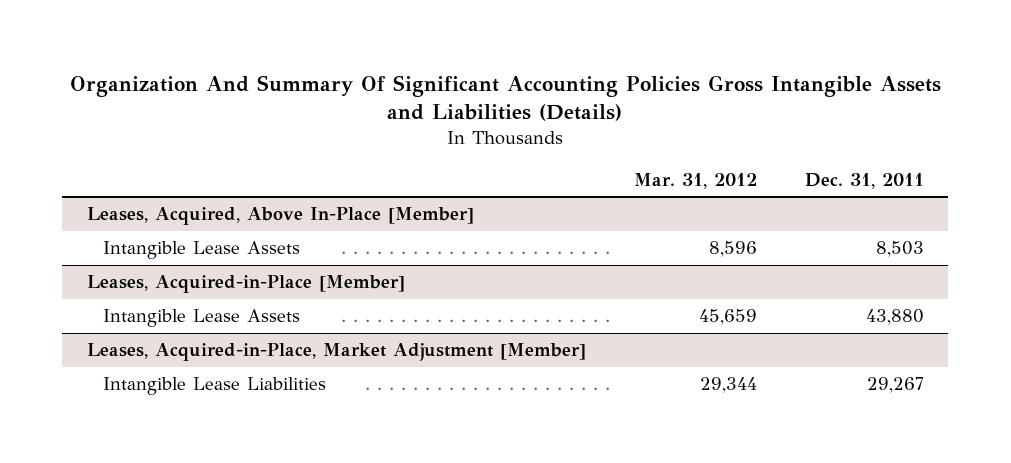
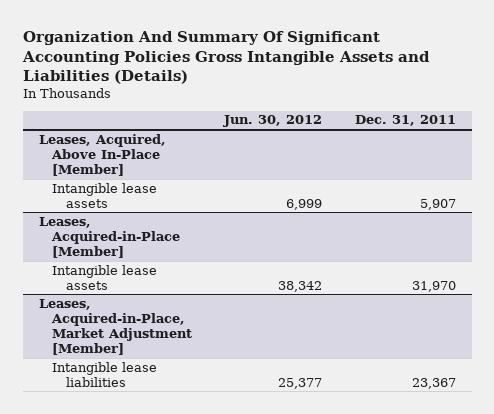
[633,172,757,189] Mar. 31, 2012 -> none
none -> [223,115,323,128] Jun. 30, 2012
[103,241,301,260] Intangible Lease Assets -> [52,182,158,208] Intangible lease assets
[876,241,925,258] 8,503 -> [419,198,456,210] 5,907
[103,309,301,328] Intangible Lease Assets -> [52,264,158,290] Intangible lease assets
[866,309,925,326] 43,880 -> [411,280,456,292] 31,970
[103,377,327,396] Intangible Lease Liabilities -> [52,361,158,387] Intangible lease liabilities
[867,377,925,394] 29,267 -> [411,377,456,389] 23,367

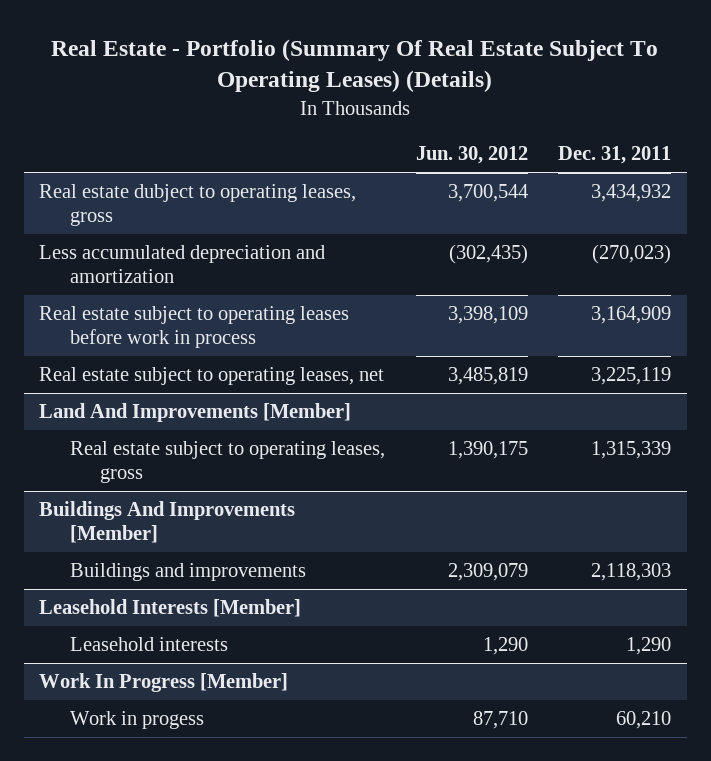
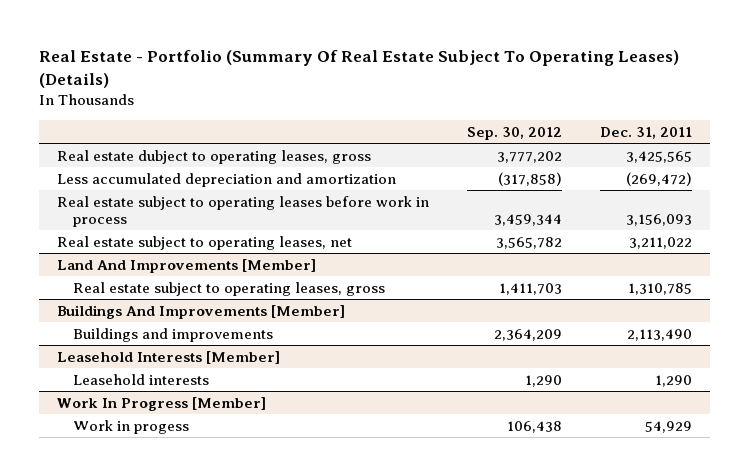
[415,146,528,165] Jun. 30, 2012 -> none
none -> [467,126,563,140] Sep. 30, 2012
[591,184,672,203] 3,434,932 -> [625,150,692,163] 3,425,565
[592,244,672,265] (270,023) -> [625,171,692,186] (269,472)
[591,306,672,325] 3,164,909 -> [625,213,692,226] 3,156,093
[591,367,672,386] 3,225,119 -> [628,236,692,249] 3,211,022
[591,441,672,460] 1,315,339 -> [627,282,692,295] 1,310,785
[591,563,672,582] 2,118,303 -> [626,328,692,341] 2,113,490
[616,711,672,730] 60,210 -> [644,420,692,433] 54,929

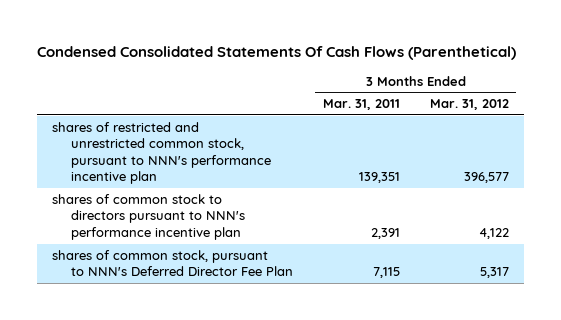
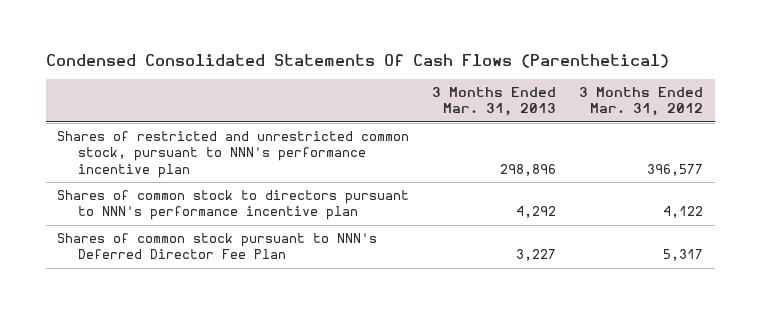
[322,99,400,111] Mar. 31, 2011 -> none
none -> [432,87,557,117] 3 Months Ended Mar. 31, 2013
[51,121,271,185] shares of restricted and unrestricted common stock, pursuant to NNN's performance incentive plan -> [57,131,410,178] Shares of restricted and unrestricted common stock, pursuant to NNN's performance incentive plan
[51,193,245,240] shares of common stock to directors pursuant to NNN's performance incentive plan -> [57,190,410,221] Shares of common stock to directors pursuant to NNN's performance incentive plan
[51,249,293,277] shares of common stock, pursuant to NNN's Deferred Director Fee Plan -> [57,233,378,260] Shares of common stock pursuant to NNN's Deferred Director Fee Plan

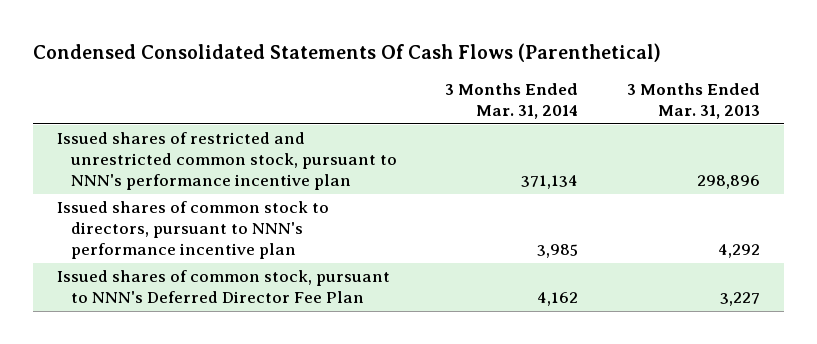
[579,87,704,117] 3 Months Ended Mar. 31, 2012 -> none
none -> [445,82,579,120] 3 Months Ended Mar. 31, 2014
[57,131,410,178] Shares of restricted and unrestricted common stock, pursuant to NNN's performance incentive plan -> [56,132,397,191] Issued shares of restricted and unrestricted common stock, pursuant to NNN's performance incentive plan
[57,190,410,221] Shares of common stock to directors pursuant to NNN's performance incentive plan -> [56,201,329,260] Issued shares of common stock to directors, pursuant to NNN's performance incentive plan
[57,233,378,260] Shares of common stock pursuant to NNN's Deferred Director Fee Plan -> [56,270,390,304] Issued shares of common stock, pursuant to NNN's Deferred Director Fee Plan

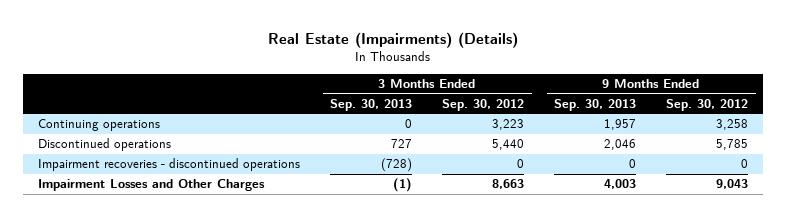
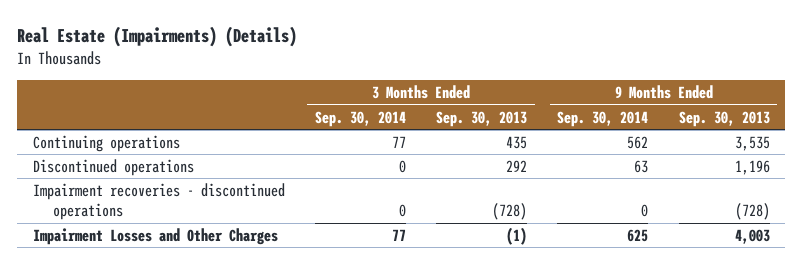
[442,99,525,112] Sep. 30, 2012 -> none
[666,99,749,112] Sep. 30, 2012 -> none
none -> [314,110,406,127] Sep. 30, 2014
none -> [557,110,649,127] Sep. 30, 2014
[405,119,413,129] 0 -> [506,135,528,149] 435
[604,119,637,131] 1,957 -> [734,135,770,151] 3,535
[391,139,413,149] 727 -> [506,159,528,172] 292
[604,139,637,151] 2,046 -> [734,159,770,175] 1,196
[629,159,637,169] 0 -> [734,203,770,221] (728)

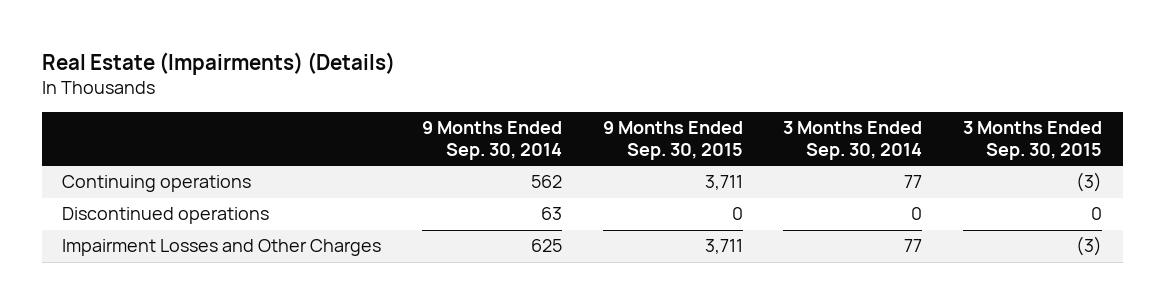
[436,110,528,127] Sep. 30, 2013 -> none
[678,110,770,127] Sep. 30, 2013 -> none
none -> [602,121,743,161] 9 Months Ended Sep. 30, 2015
none -> [963,121,1103,161] 3 Months Ended Sep. 30, 2015
[32,182,285,221] Impairment recoveries - discontinued operations -> none

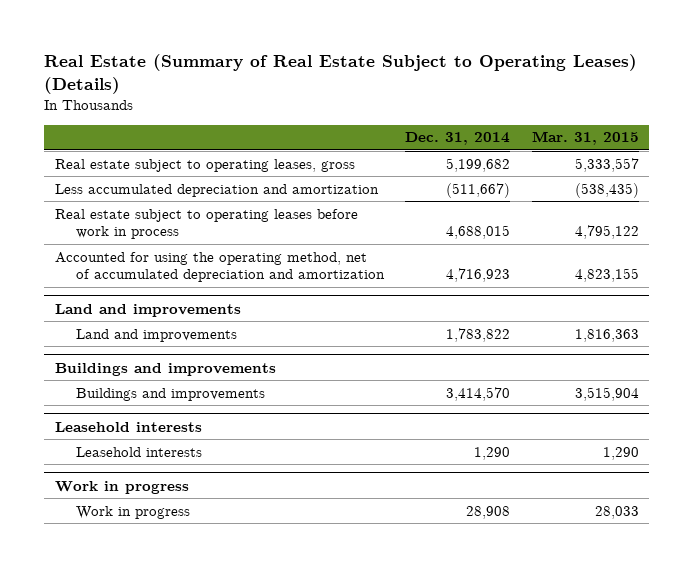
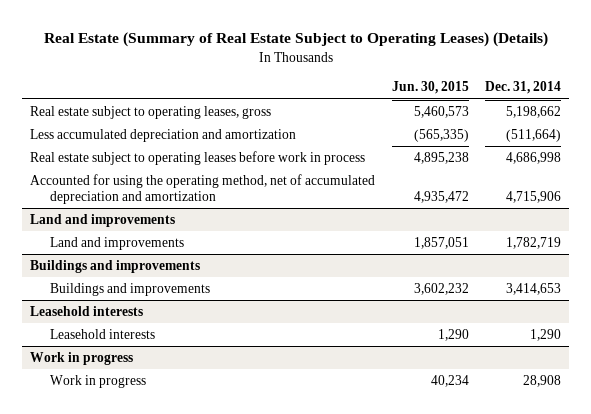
[531,131,639,146] Mar. 31, 2015 -> none
none -> [391,81,469,95] Jun. 30, 2015
[446,157,511,172] 5,199,682 -> [505,105,561,118] 5,198,662
[446,182,511,198] (511,667) -> [505,128,561,142] (511,664)
[446,225,511,240] 4,688,015 -> [505,151,561,164] 4,686,998
[446,268,511,283] 4,716,923 -> [505,191,561,204] 4,715,906
[446,327,511,342] 1,783,822 -> [505,236,561,249] 1,782,719
[446,386,511,401] 3,414,570 -> [505,282,561,295] 3,414,653

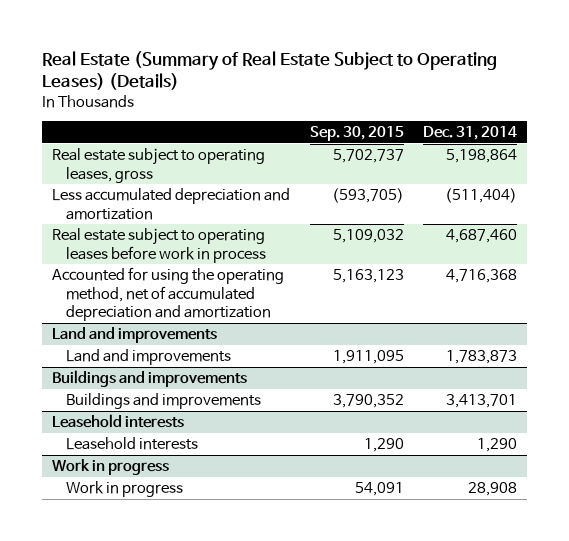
[391,81,469,95] Jun. 30, 2015 -> none
none -> [309,126,404,142] Sep. 30, 2015
[505,105,561,118] 5,198,662 -> [446,149,518,164] 5,198,864
[505,128,561,142] (511,664) -> [445,188,518,204] (511,404)
[505,151,561,164] 4,686,998 -> [446,229,518,244] 4,687,460
[505,191,561,204] 4,715,906 -> [446,269,518,284] 4,716,368
[505,236,561,249] 1,782,719 -> [446,350,518,365] 1,783,873
[505,282,561,295] 3,414,653 -> [446,394,518,409] 3,413,701

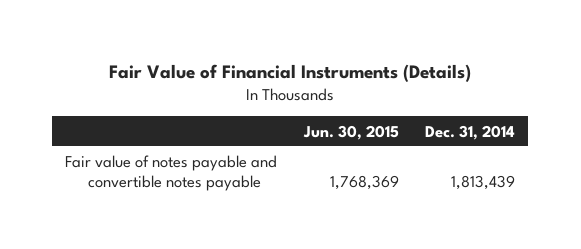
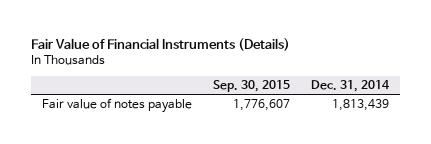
[302,124,399,140] Jun. 30, 2015 -> none
none -> [213,80,291,93] Sep. 30, 2015
[65,155,278,192] Fair value of notes payable and convertible notes payable -> [41,98,192,114] Fair value of notes payable

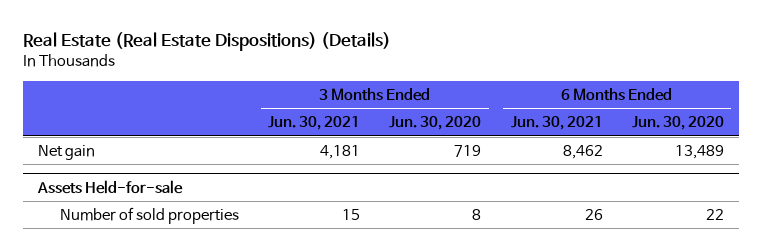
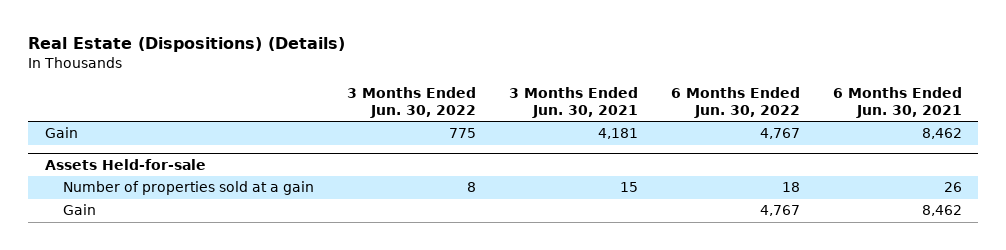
[23,32,392,52] Real Estate (Real Estate Dispositions) (Details) -> [28,37,346,53] Real Estate (Dispositions) (Details)
[389,116,482,131] Jun. 30, 2020 -> none
[632,116,725,131] Jun. 30, 2020 -> none
none -> [346,86,476,118] 3 Months Ended Jun. 30, 2022
none -> [670,86,800,118] 6 Months Ended Jun. 30, 2022
[37,145,95,161] Net gain -> [44,127,78,139] Gain
[59,207,239,225] Number of sold properties -> [63,181,315,196] Number of properties sold at a gain
none -> [63,204,97,216] Gain

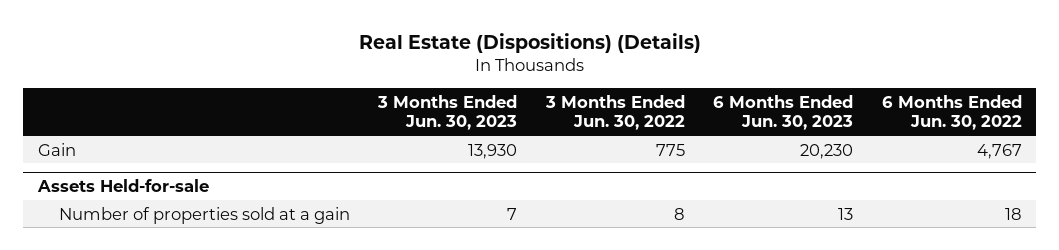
[508,86,638,118] 3 Months Ended Jun. 30, 2021 -> none
[832,86,962,118] 6 Months Ended Jun. 30, 2021 -> none
none -> [377,94,518,131] 3 Months Ended Jun. 30, 2023
none -> [713,94,854,131] 6 Months Ended Jun. 30, 2023
[63,204,97,216] Gain -> none

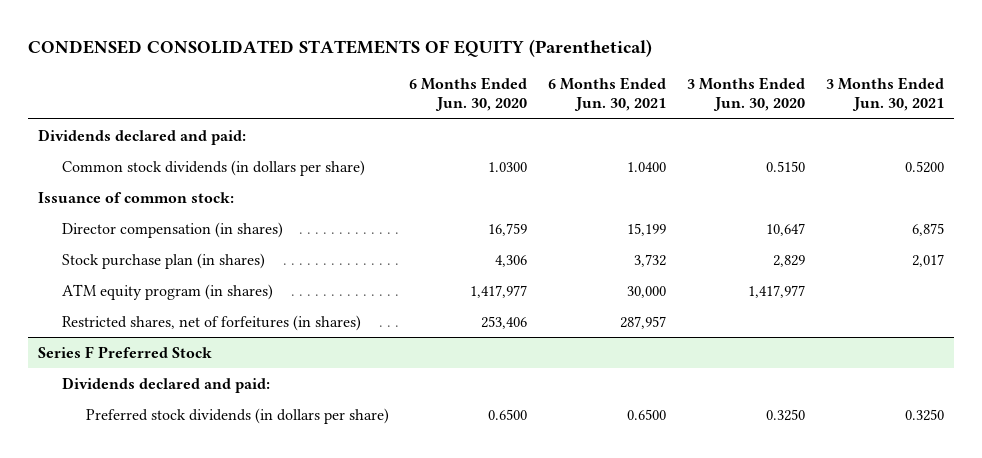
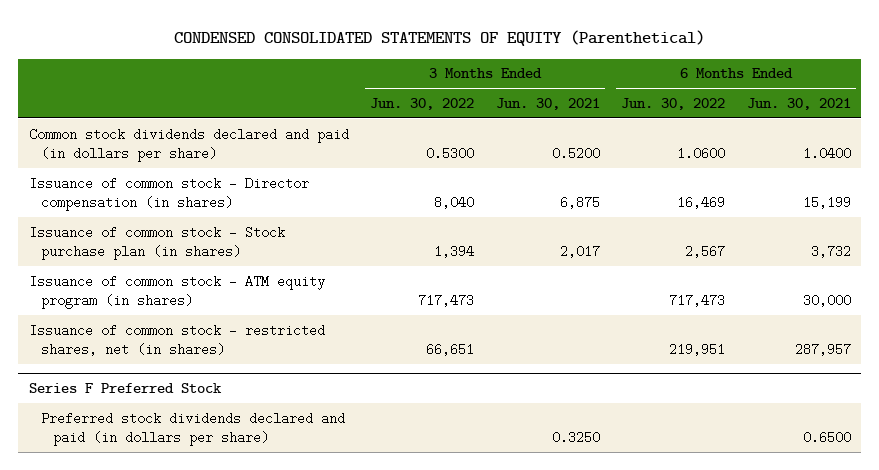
[409,77,528,112] 6 Months Ended Jun. 30, 2020 -> none
[686,77,805,112] 3 Months Ended Jun. 30, 2020 -> none
none -> [370,97,475,110] Jun. 30, 2022
none -> [621,97,726,110] Jun. 30, 2022
[38,128,247,145] Dividends declared and paid: -> none
[38,191,235,203] Issuance of common stock: -> none
[61,159,365,176] Common stock dividends (in dollars per share) -> [28,127,349,162] Common stock dividends declared and paid (in dollars per share)
[61,221,283,238] Director compensation (in shares) -> [28,176,309,211] Issuance of common stock - Director compensation (in shares)
[61,252,265,269] Stock purchase plan (in shares) -> [28,225,285,260] Issuance of common stock - Stock purchase plan (in shares)
[61,283,273,300] ATM equity program (in shares) -> [28,274,325,309] Issuance of common stock - ATM equity program (in shares)
[61,314,361,331] Restricted shares, net of forfeitures (in shares) -> [28,323,325,356] Issuance of common stock - restricted shares, net (in shares)
[61,376,270,393] Dividends declared and paid: -> none
[85,407,389,424] Preferred stock dividends (in dollars per share) -> [41,411,346,446] Preferred stock dividends declared and paid (in dollars per share)

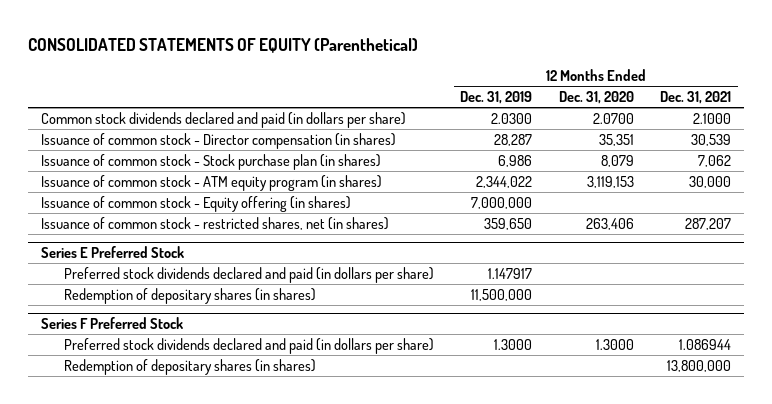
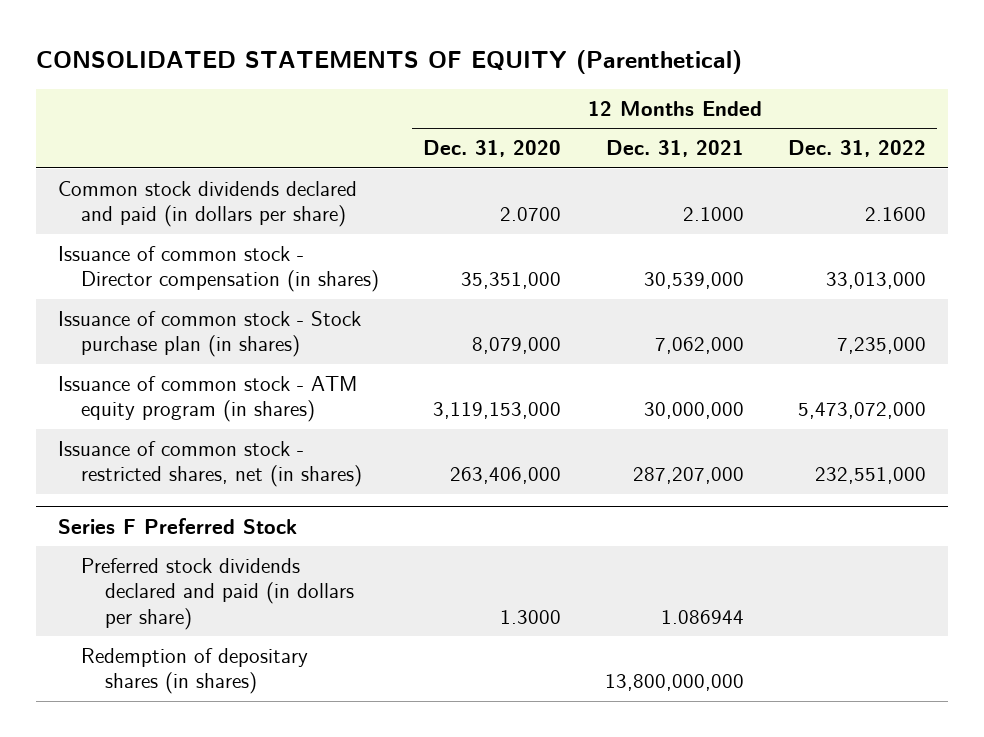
[460,91,533,105] Dec. 31, 2019 -> none
none -> [788,140,927,158] Dec. 31, 2022
[41,195,352,212] Issuance of common stock - Equity offering (in shares) -> none
[41,246,185,259] Series E Preferred Stock -> none
[63,266,434,283] Preferred stock dividends declared and paid (in dollars per share) -> none
[63,287,316,304] Redemption of depositary shares (in shares) -> none
[598,133,634,146] 35,351 -> [461,272,562,290] 35,351,000
[691,133,732,146] 30,539 -> [644,272,745,290] 30,539,000
[600,154,634,167] 8,079 -> [472,337,562,355] 8,079,000
[698,154,732,167] 7,062 -> [655,337,745,355] 7,062,000
[586,175,634,188] 3,119,153 -> [433,402,562,420] 3,119,153,000
[689,175,732,188] 30,000 -> [644,402,745,420] 30,000,000
[585,217,634,230] 263,406 -> [450,467,562,485] 263,406,000
[685,217,732,230] 287,207 -> [633,467,745,485] 287,207,000
[667,359,732,372] 13,800,000 -> [605,674,745,692] 13,800,000,000

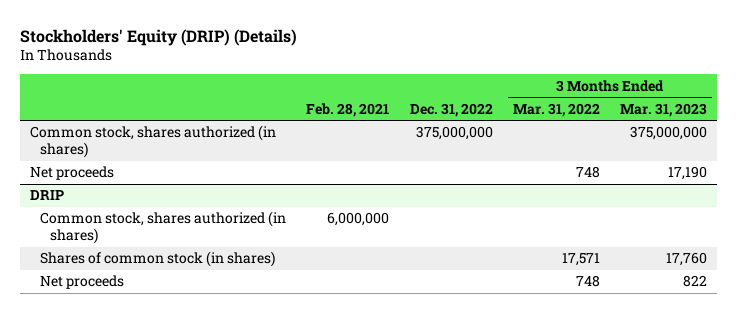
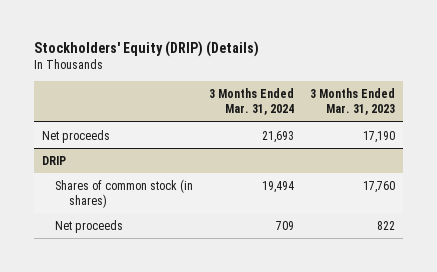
[306,102,390,117] Feb. 28, 2021 -> none
[409,102,493,117] Dec. 31, 2022 -> none
[512,102,600,117] Mar. 31, 2022 -> none
none -> [209,87,295,116] 3 Months Ended Mar. 31, 2024
[30,125,277,159] Common stock, shares authorized (in shares) -> none
[40,211,287,245] Common stock, shares authorized (in shares) -> none

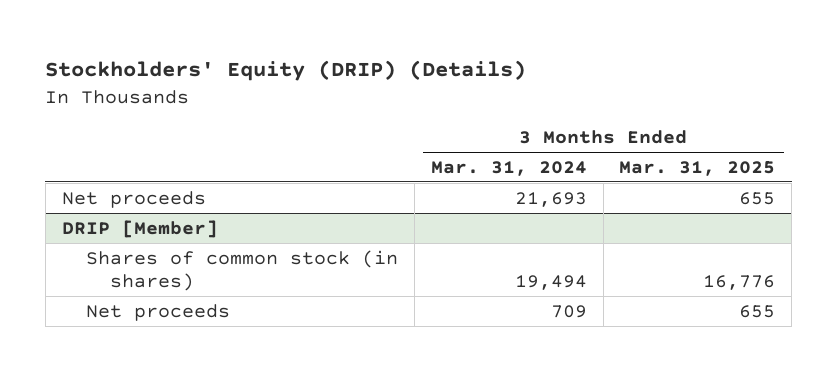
[309,87,395,116] 3 Months Ended Mar. 31, 2023 -> none
none -> [619,160,776,176] Mar. 31, 2025
[41,155,66,165] DRIP -> [61,219,218,238] DRIP [Member]

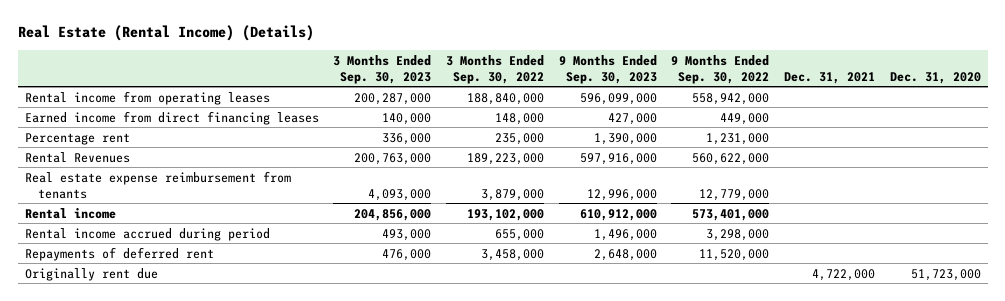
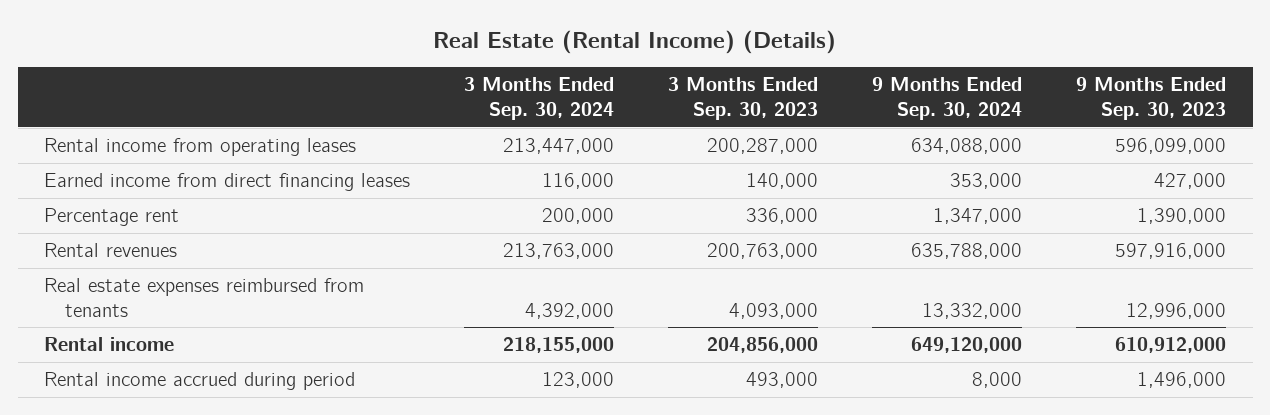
[446,54,545,84] 3 Months Ended Sep. 30, 2022 -> none
[671,54,770,84] 9 Months Ended Sep. 30, 2022 -> none
[783,71,875,84] Dec. 31, 2021 -> none
[889,71,981,84] Dec. 31, 2020 -> none
none -> [464,77,615,120] 3 Months Ended Sep. 30, 2024
none -> [872,77,1023,120] 9 Months Ended Sep. 30, 2024
[24,151,130,163] Rental Revenues -> [44,243,178,258] Rental revenues
[24,170,291,199] Real estate expense reimbursement from tenants -> [44,278,365,317] Real estate expenses reimbursed from tenants
[24,246,214,261] Repayments of deferred rent -> none
[24,267,158,281] Originally rent due -> none

